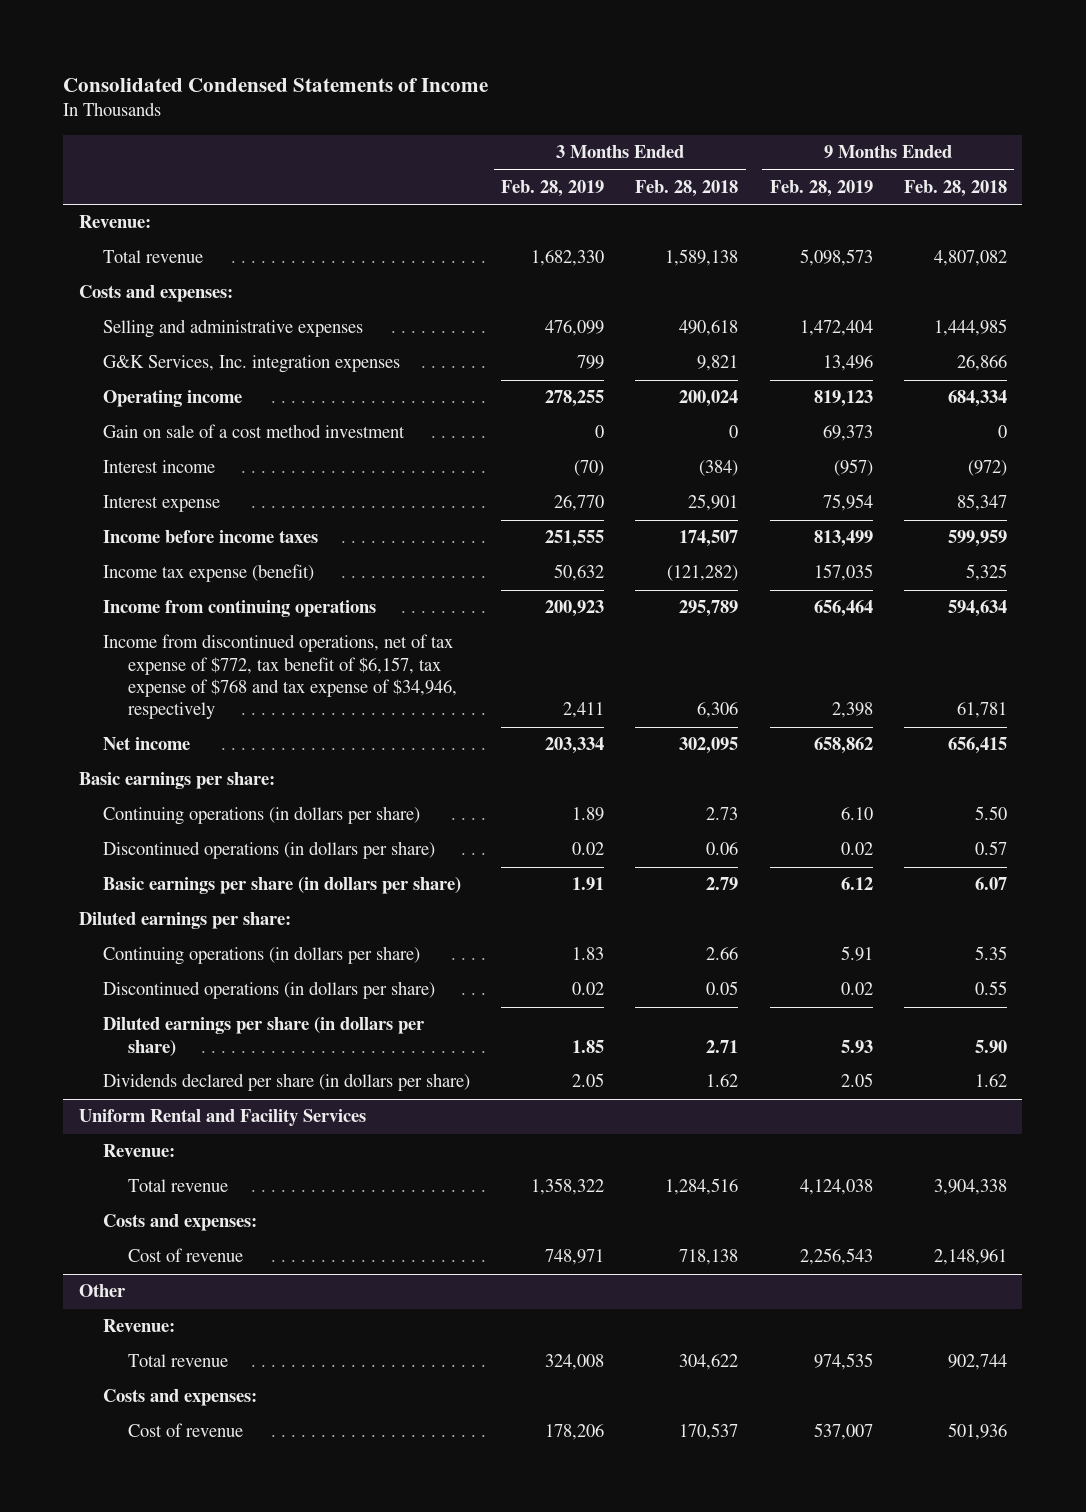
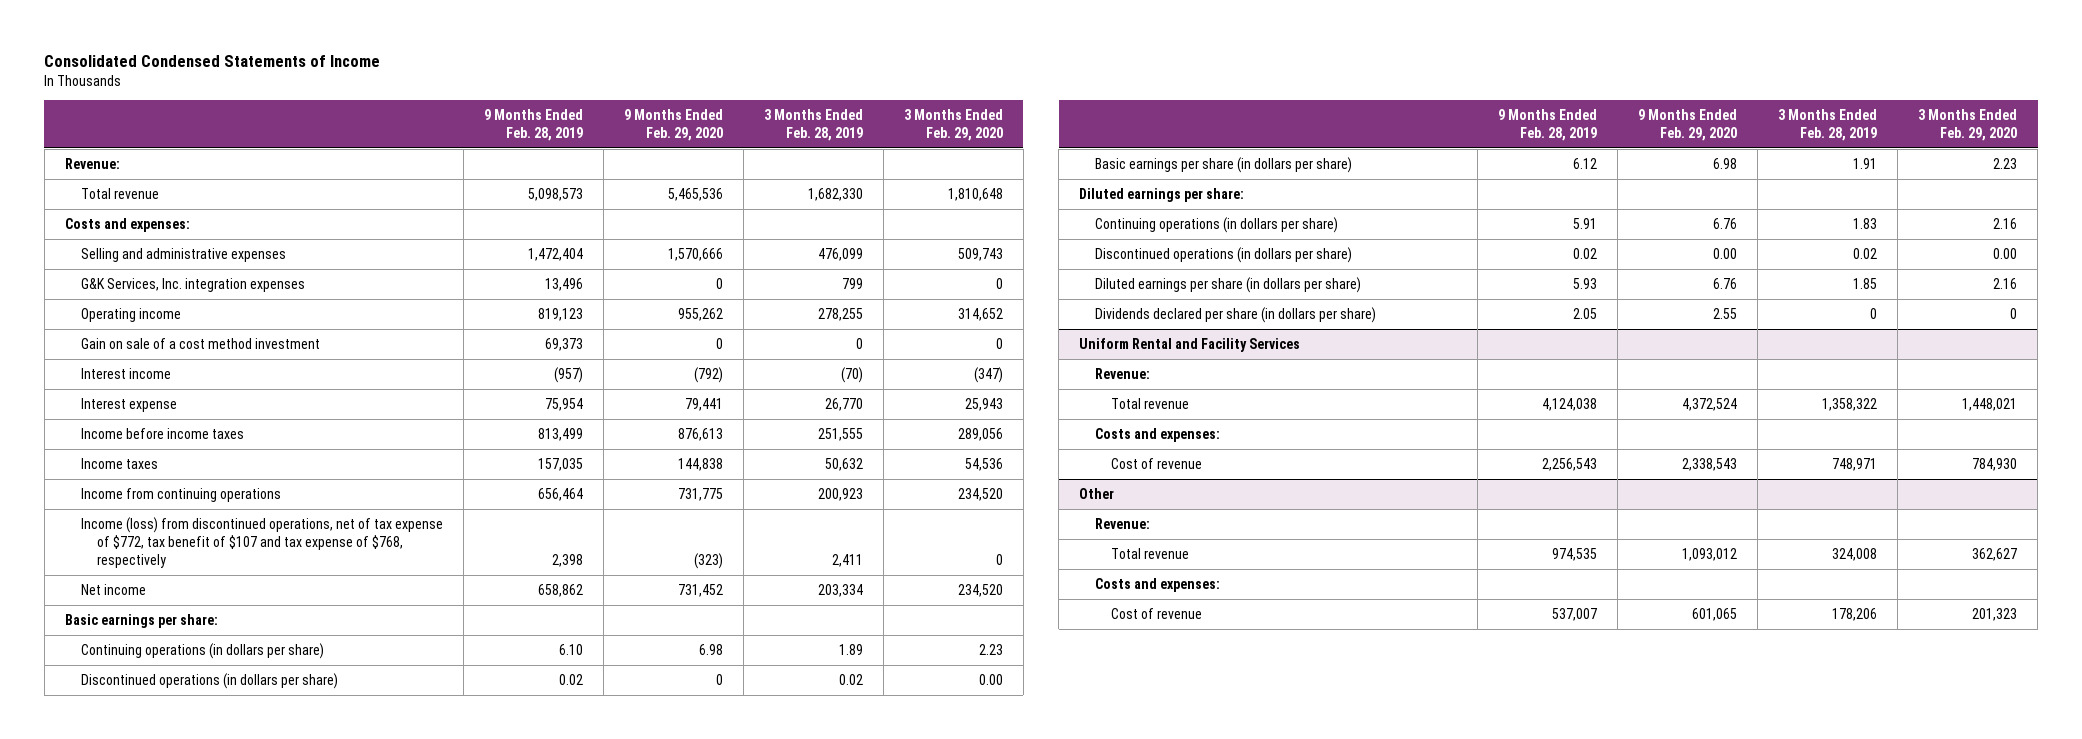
[635,179,739,197] Feb. 28, 2018 -> none
[903,179,1007,197] Feb. 28, 2018 -> none
none -> [623,108,723,142] 9 Months Ended Feb. 29, 2020
none -> [903,108,1003,142] 3 Months Ended Feb. 29, 2020
[103,564,315,583] Income tax expense (benefit) -> [80,457,158,469] Income taxes
[103,634,457,720] Income from discontinued operations, net of tax expense of $772, tax benefit of $6,157, tax expense of $768 and tax expense of $34,946, respectively -> [80,516,443,569] Income (loss) from discontinued operations, net of tax expense of $772, tax benefit of $107 and tax expense of $768, respectively
[572,1073,605,1088] 2.05 -> [1870,307,1878,319] 0

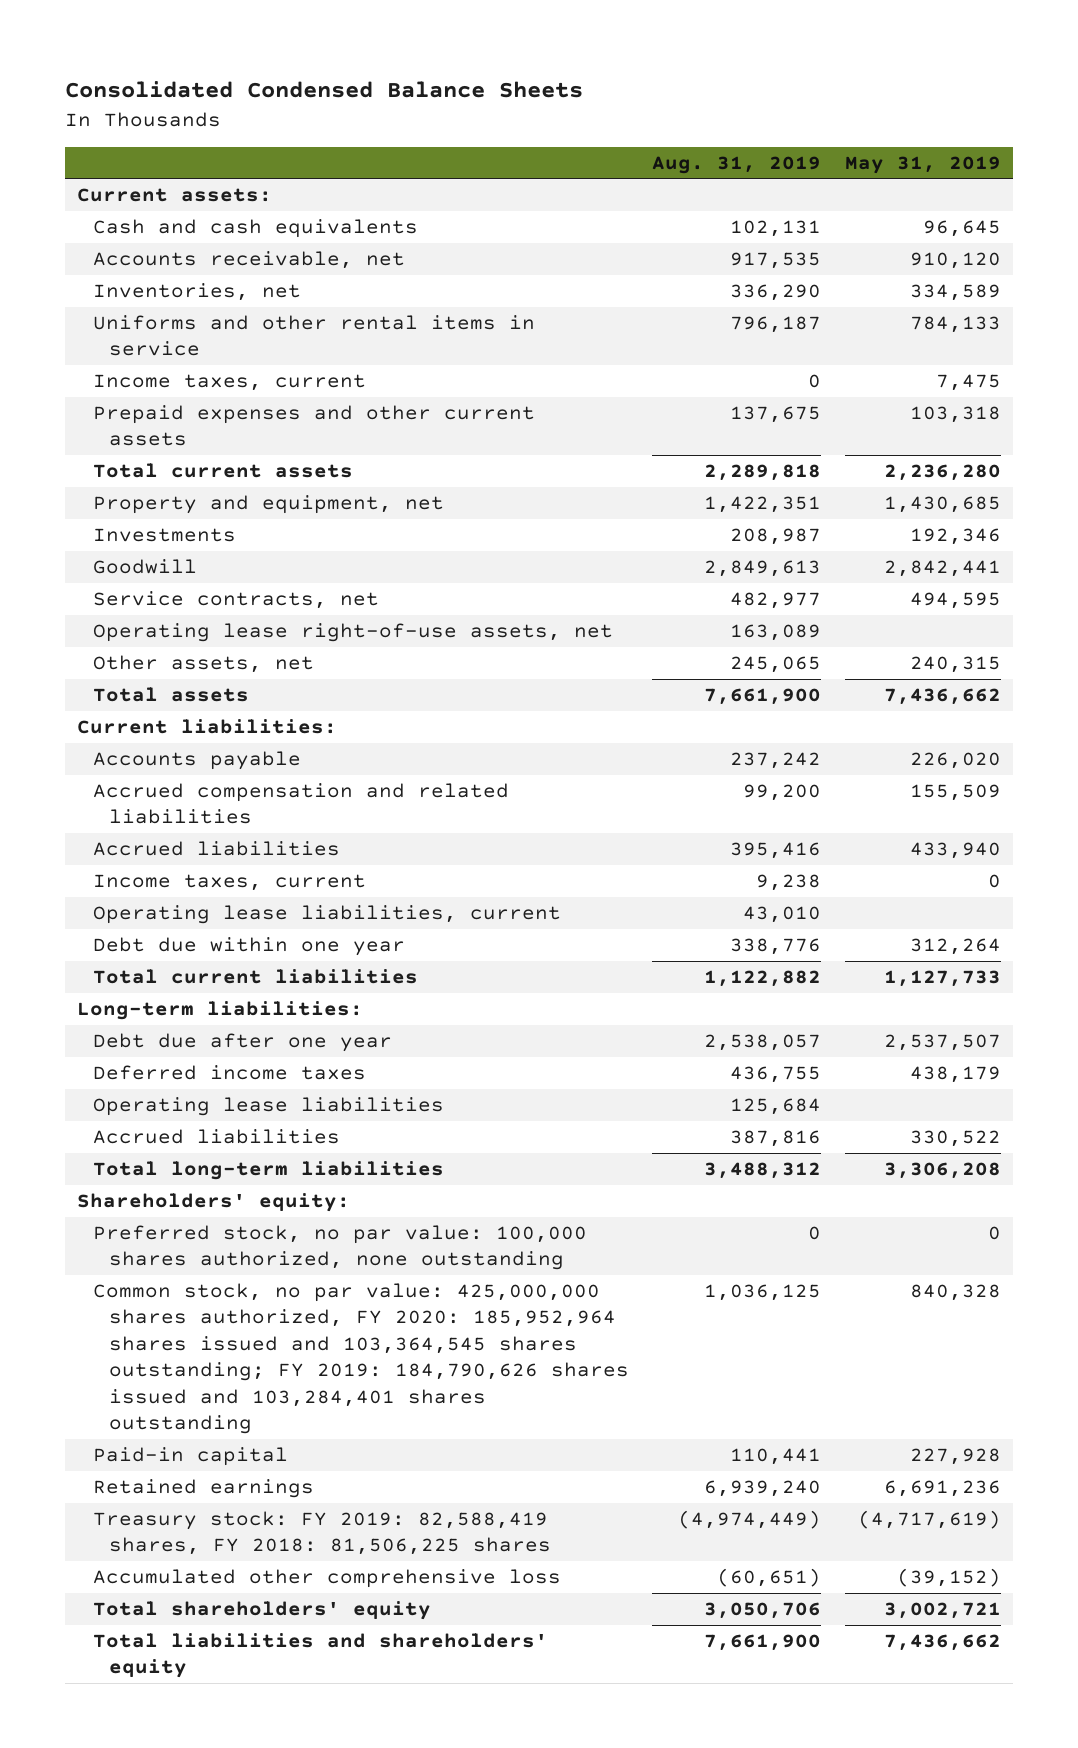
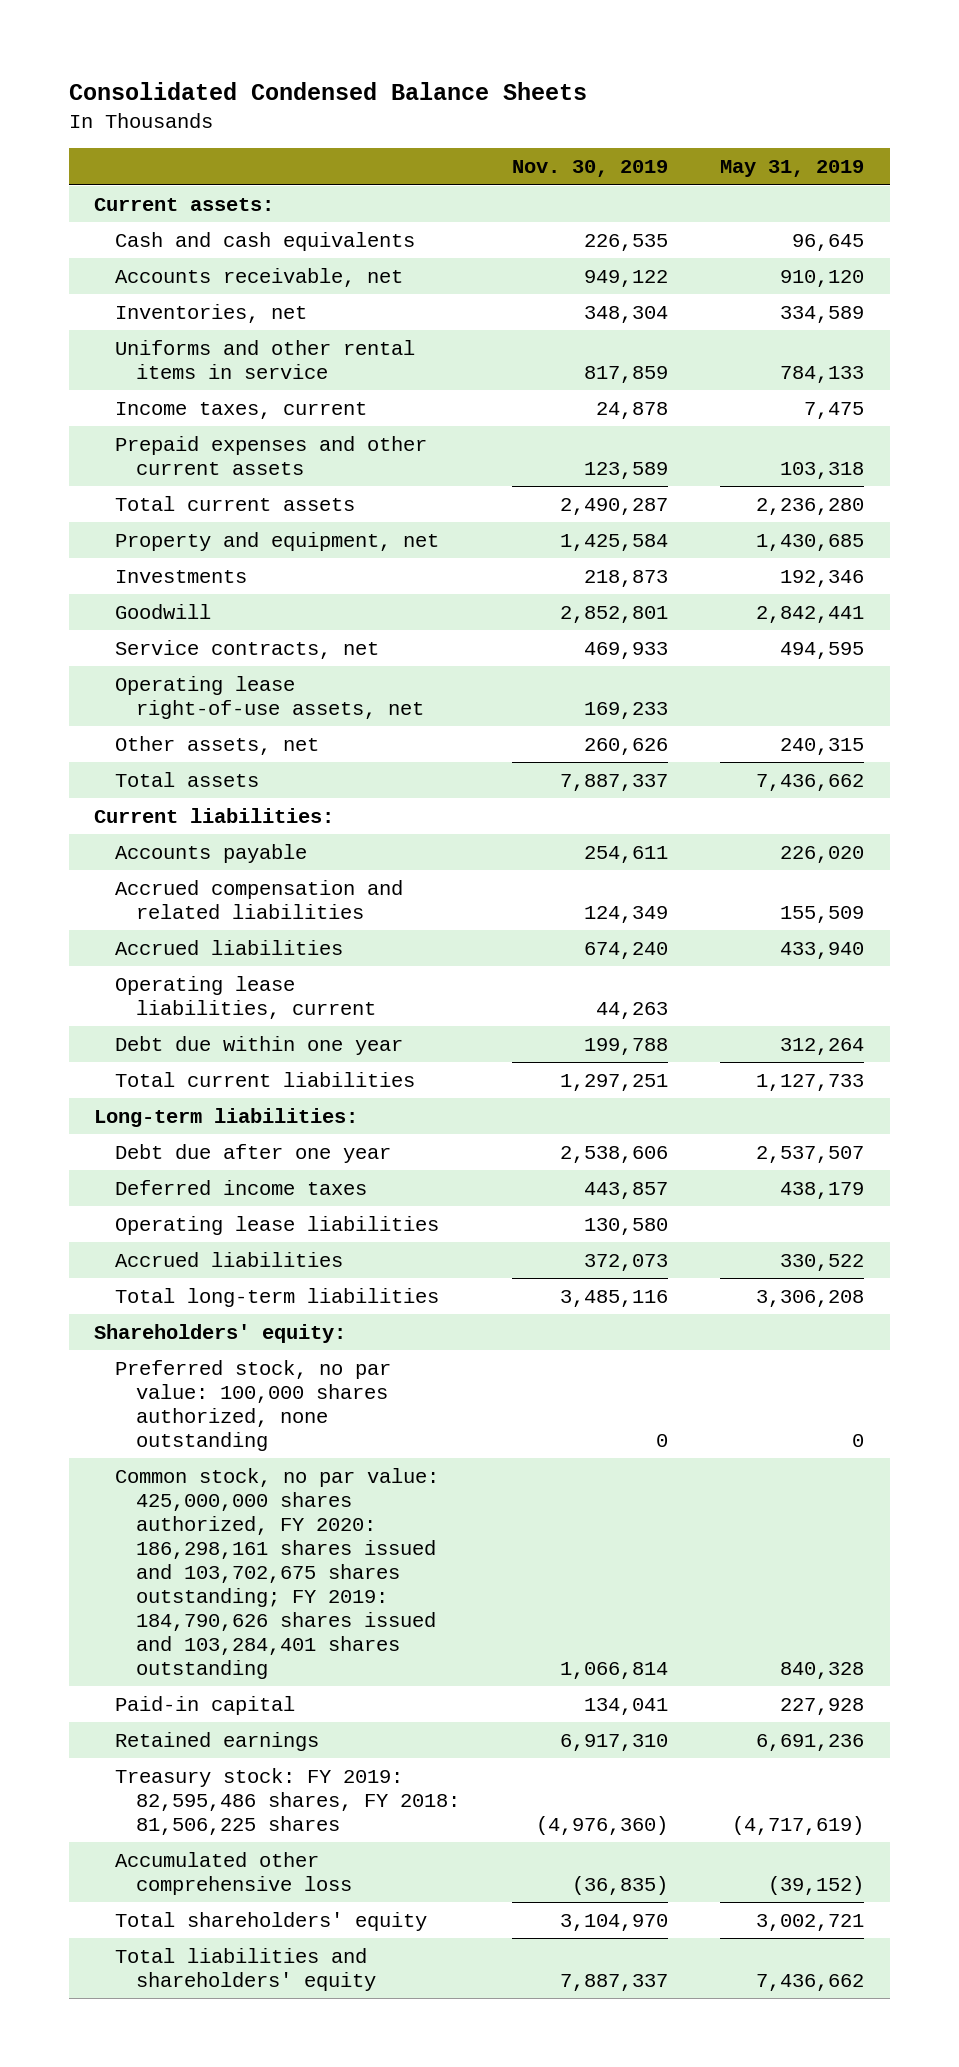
[652,155,822,174] Aug. 31, 2019 -> none
none -> [512,160,669,178] Nov. 30, 2019
[92,873,366,891] Income taxes, current -> none
[92,1282,629,1435] Common stock, no par value: 425,000,000 shares authorized, FY 2020: 185,952,964 shares issued and 103,364,545 shares outstanding; FY 2019: 184,790,626 shares issued and 103,284,401 shares outstanding -> [115,1467,440,1679] Common stock, no par value: 425,000,000 shares authorized, FY 2020: 186,298,161 shares issued and 103,702,675 shares outstanding; FY 2019: 184,790,626 shares issued and 103,284,401 shares outstanding
[92,1510,551,1556] Treasury stock: FY 2019: 82,588,419 shares, FY 2018: 81,506,225 shares -> [115,1767,461,1835] Treasury stock: FY 2019: 82,595,486 shares, FY 2018: 81,506,225 shares

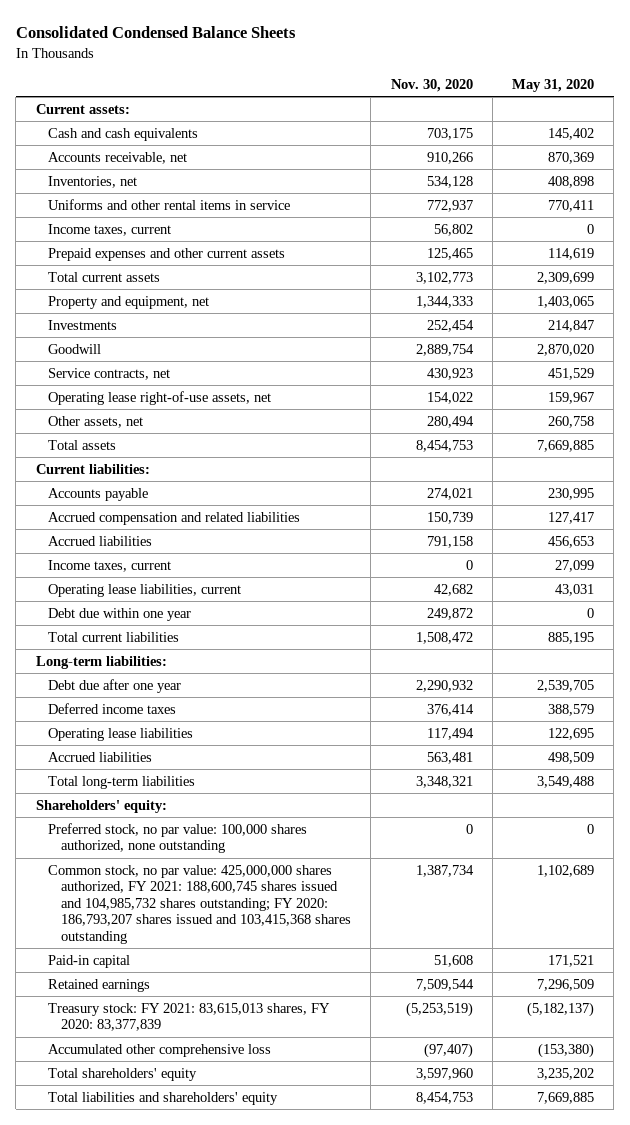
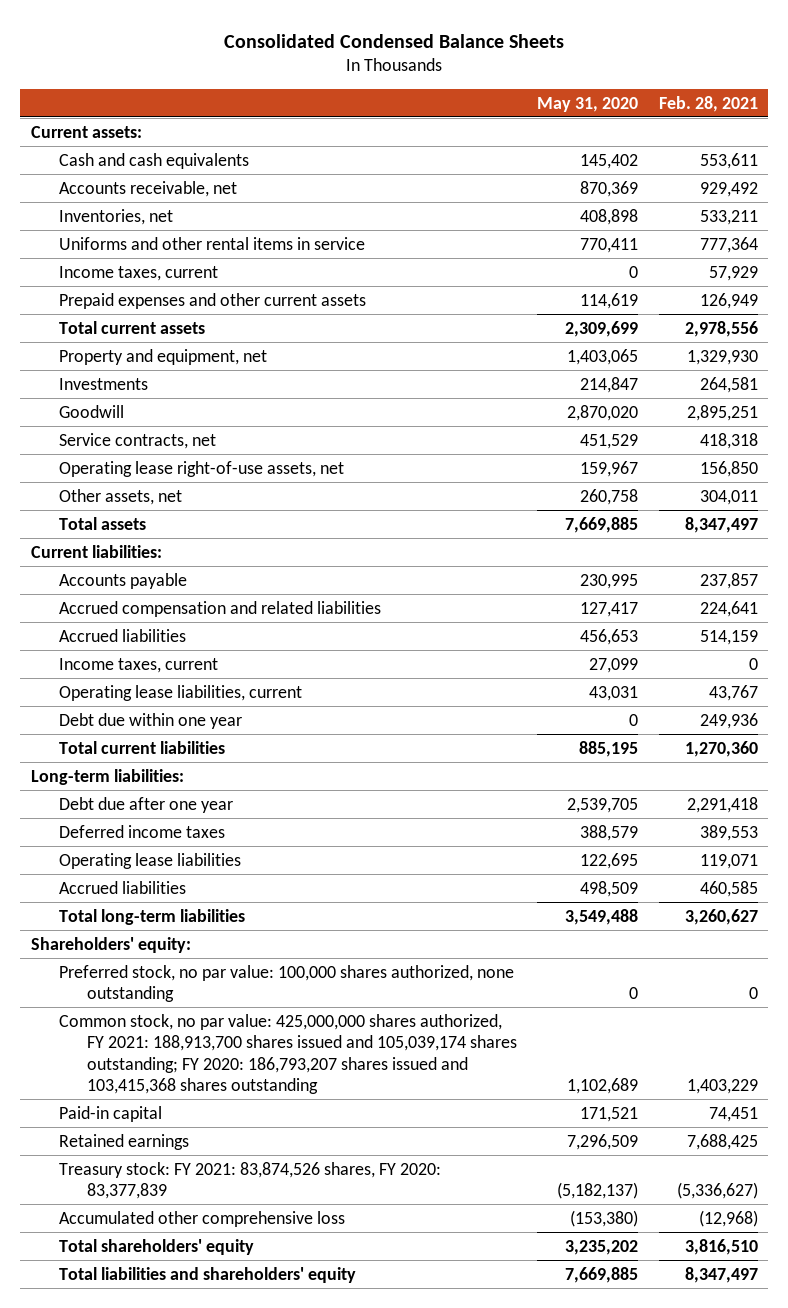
[390,78,473,92] Nov. 30, 2020 -> none
none -> [658,95,758,112] Feb. 28, 2021
[48,864,352,944] Common stock, no par value: 425,000,000 shares authorized, FY 2021: 188,600,745 shares issued and 104,985,732 shares outstanding; FY 2020: 186,793,207 shares issued and 103,415,368 shares outstanding -> [58,1013,517,1095] Common stock, no par value: 425,000,000 shares authorized, FY 2021: 188,913,700 shares issued and 105,039,174 shares outstanding; FY 2020: 186,793,207 shares issued and 103,415,368 shares outstanding
[48,1002,331,1032] Treasury stock: FY 2021: 83,615,013 shares, FY 2020: 83,377,839 -> [58,1161,441,1200] Treasury stock: FY 2021: 83,874,526 shares, FY 2020: 83,377,839

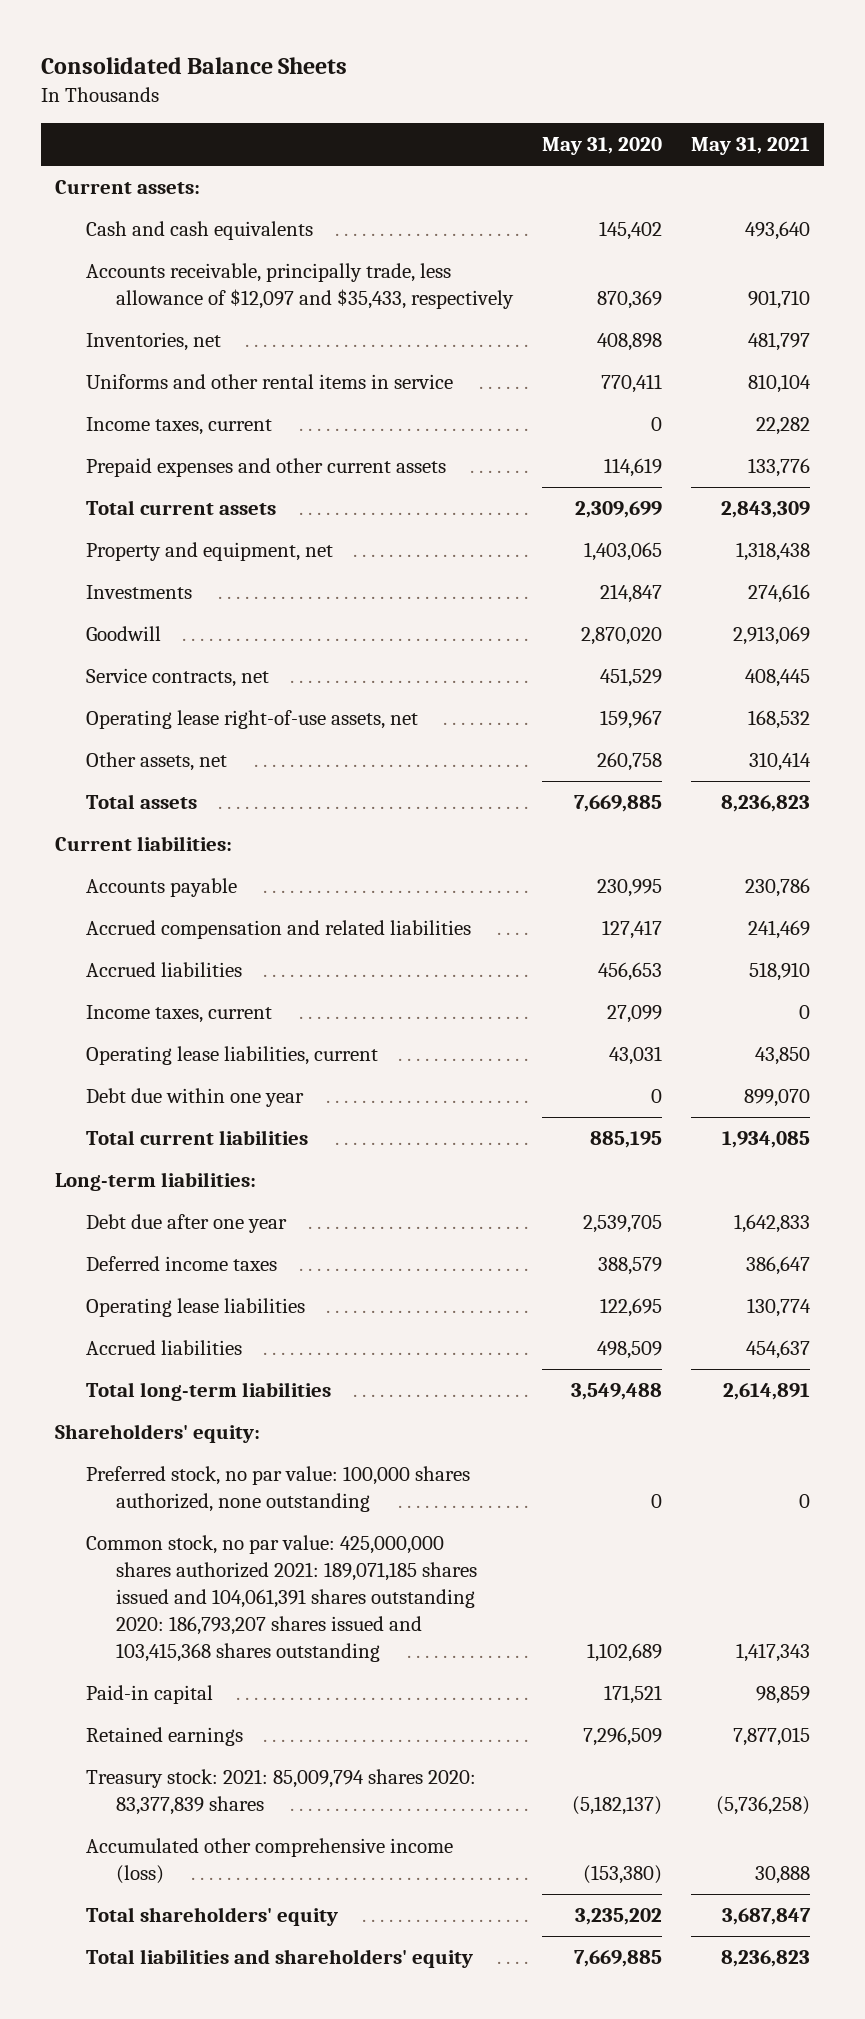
[224,33,565,48] Consolidated Condensed Balance Sheets -> [40,56,347,74] Consolidated Balance Sheets
[658,95,758,112] Feb. 28, 2021 -> none
none -> [690,137,810,156] May 31, 2021
[58,180,237,197] Accounts receivable, net -> [85,263,515,310] Accounts receivable, principally trade, less allowance of $12,097 and $35,433, respectively
[58,1013,517,1095] Common stock, no par value: 425,000,000 shares authorized, FY 2021: 188,913,700 shares issued and 105,039,174 shares outstanding; FY 2020: 186,793,207 shares issued and 103,415,368 shares outstanding -> [85,1535,478,1663] Common stock, no par value: 425,000,000 shares authorized 2021: 189,071,185 shares issued and 104,061,391 shares outstanding 2020: 186,793,207 shares issued and 103,415,368 shares outstanding
[58,1161,441,1200] Treasury stock: FY 2021: 83,874,526 shares, FY 2020: 83,377,839 -> [85,1769,476,1816] Treasury stock: 2021: 85,009,794 shares 2020: 83,377,839 shares
[58,1210,345,1227] Accumulated other comprehensive loss -> [85,1838,453,1885] Accumulated other comprehensive income (loss)

